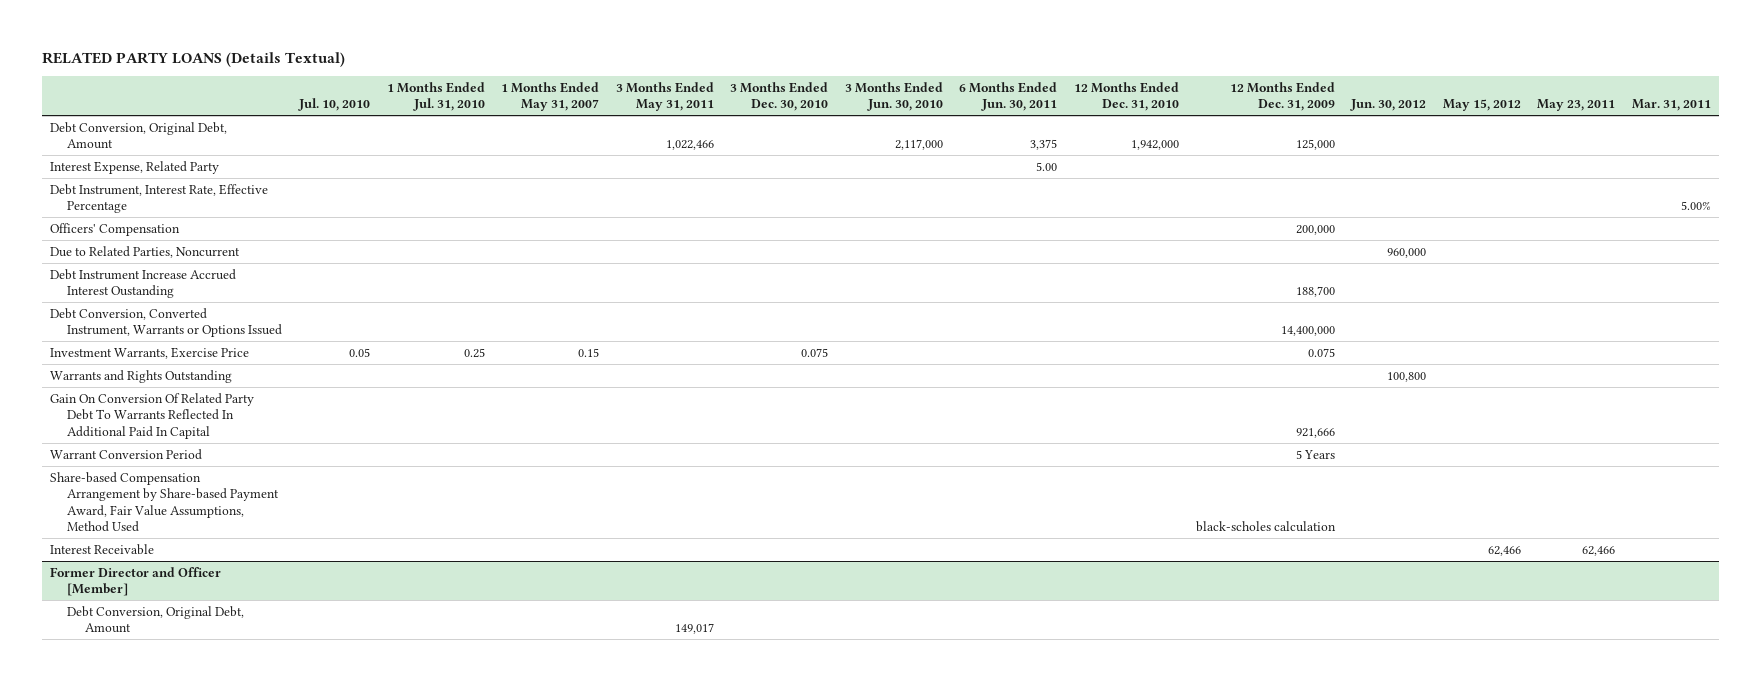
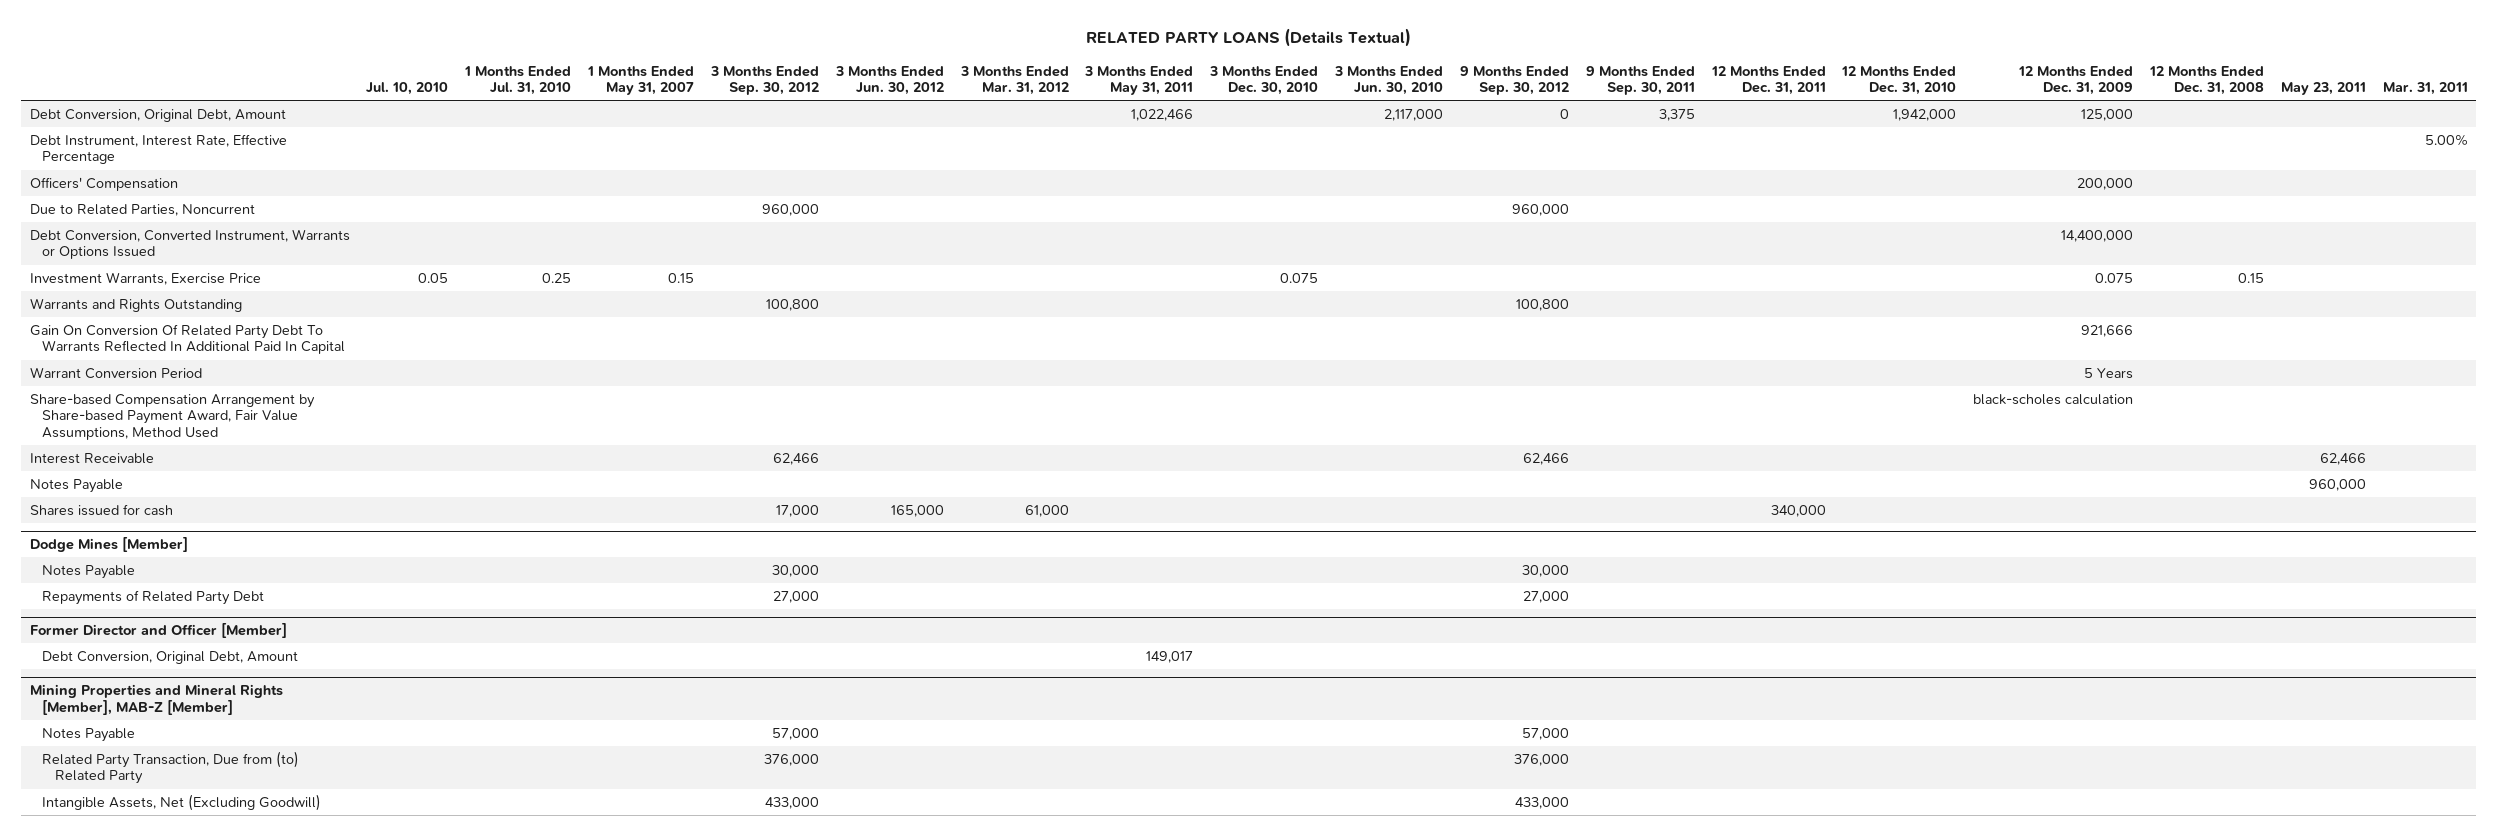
[959,81,1058,112] 6 Months Ended Jun. 30, 2011 -> none
[1350,99,1427,112] Jun. 30, 2012 -> none
[1442,99,1521,112] May 15, 2012 -> none
none -> [709,65,819,96] 3 Months Ended Sep. 30, 2012
none -> [834,65,944,96] 3 Months Ended Jun. 30, 2012
none -> [959,65,1069,96] 3 Months Ended Mar. 31, 2012
none -> [1459,65,1569,96] 9 Months Ended Sep. 30, 2012
none -> [1585,65,1695,96] 9 Months Ended Sep. 30, 2011
none -> [1710,65,1826,96] 12 Months Ended Dec. 31, 2011
none -> [2149,65,2265,96] 12 Months Ended Dec. 31, 2008
[50,160,220,174] Interest Expense, Related Party -> none
[50,268,237,299] Debt Instrument Increase Accrued Interest Oustanding -> none
none -> [29,478,123,493] Notes Payable
none -> [29,503,173,516] Shares issued for cash
none -> [29,537,188,553] Dodge Mines [Member]
none -> [42,564,136,579] Notes Payable
none -> [42,589,265,605] Repayments of Related Party Debt
none -> [29,684,283,715] Mining Properties and Mineral Rights [Member], MAB-Z [Member]
none -> [42,727,136,742] Notes Payable
none -> [42,750,300,785] Related Party Transaction, Due from (to) Related Party
none -> [42,793,322,811] Intangible Assets, Net (Excluding Goodwill)

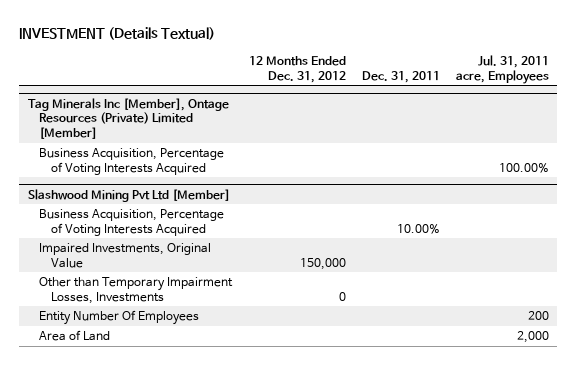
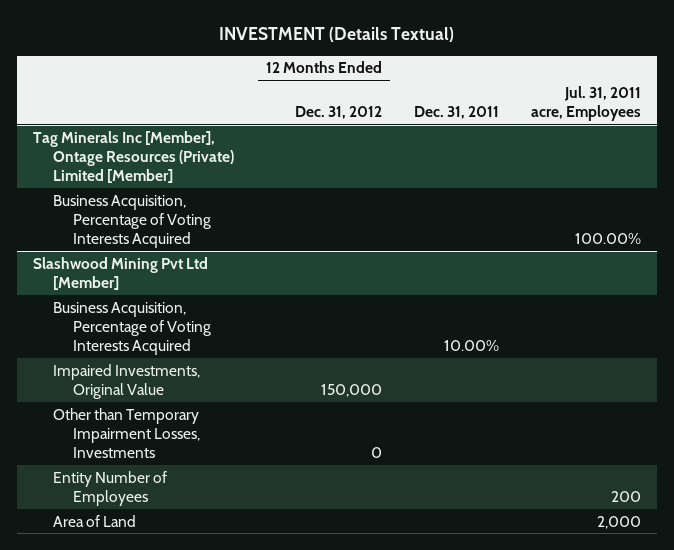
[39,310,200,326] Entity Number Of Employees -> [53,470,168,506] Entity Number of Employees

